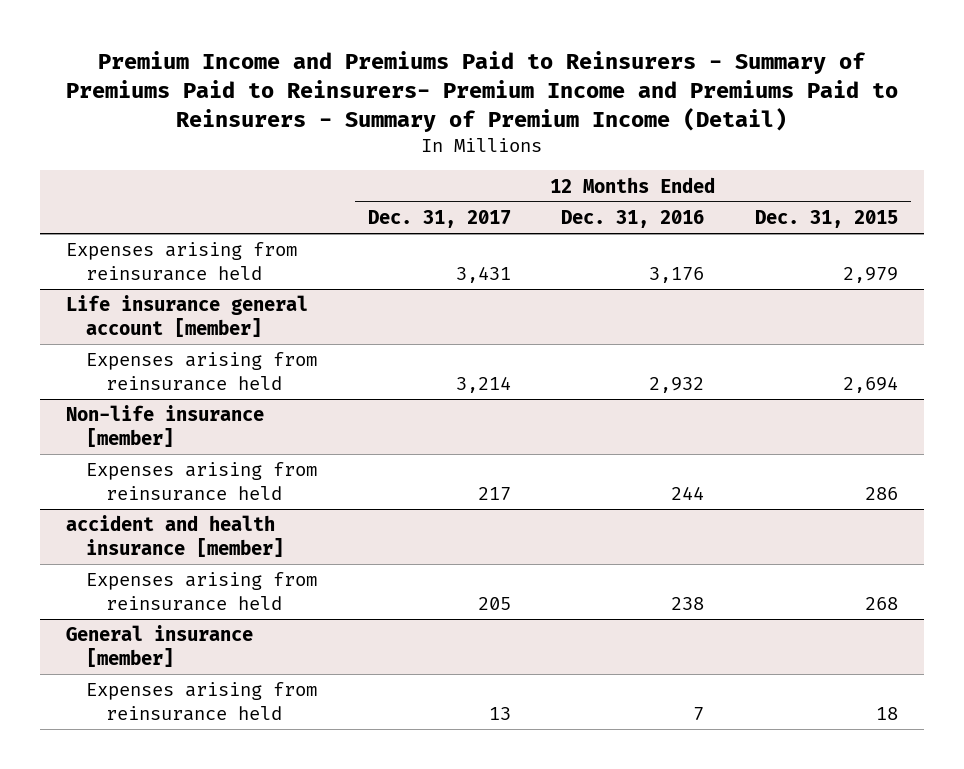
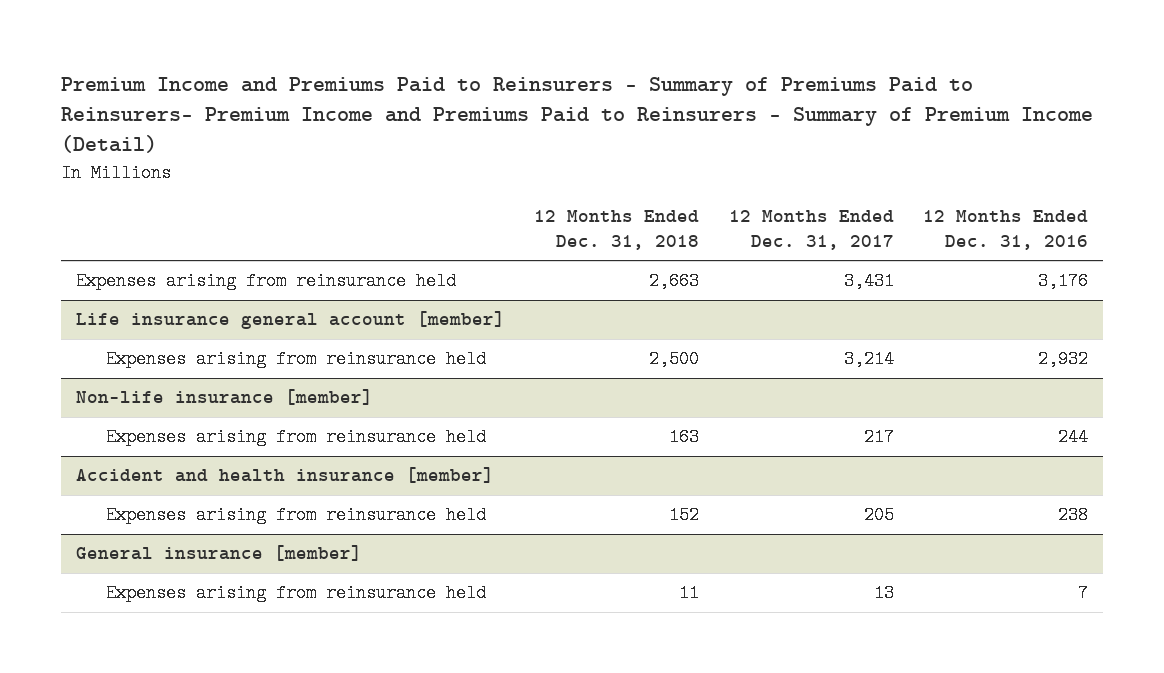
[755,210,899,229] Dec. 31, 2015 -> none
none -> [534,210,700,250] 12 Months Ended Dec. 31, 2018
[65,515,284,557] accident and health insurance [member] -> [75,467,494,484] Accident and health insurance [member]

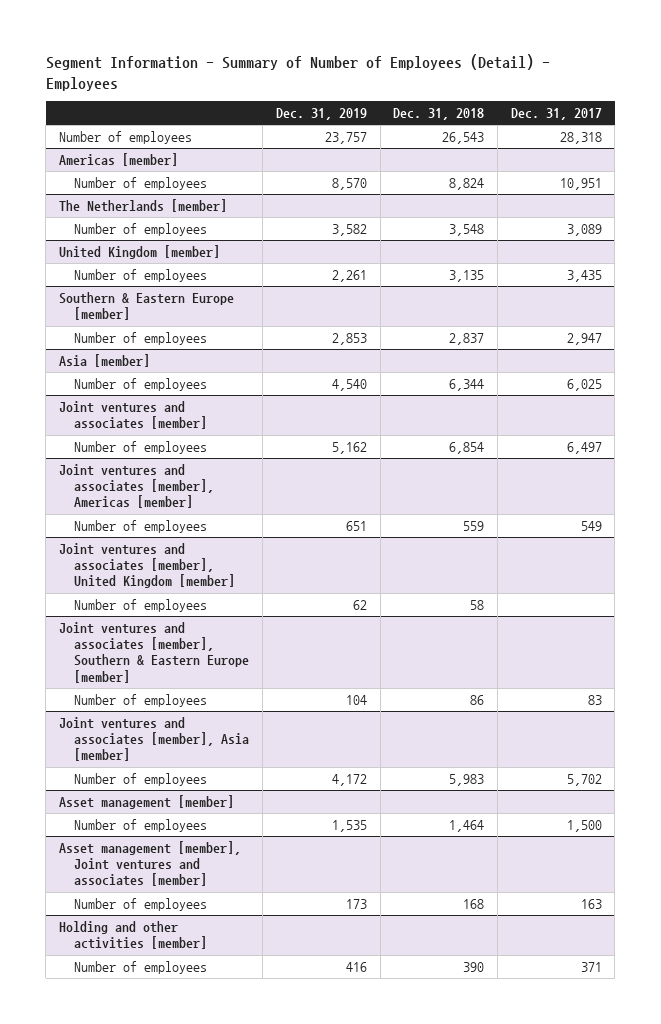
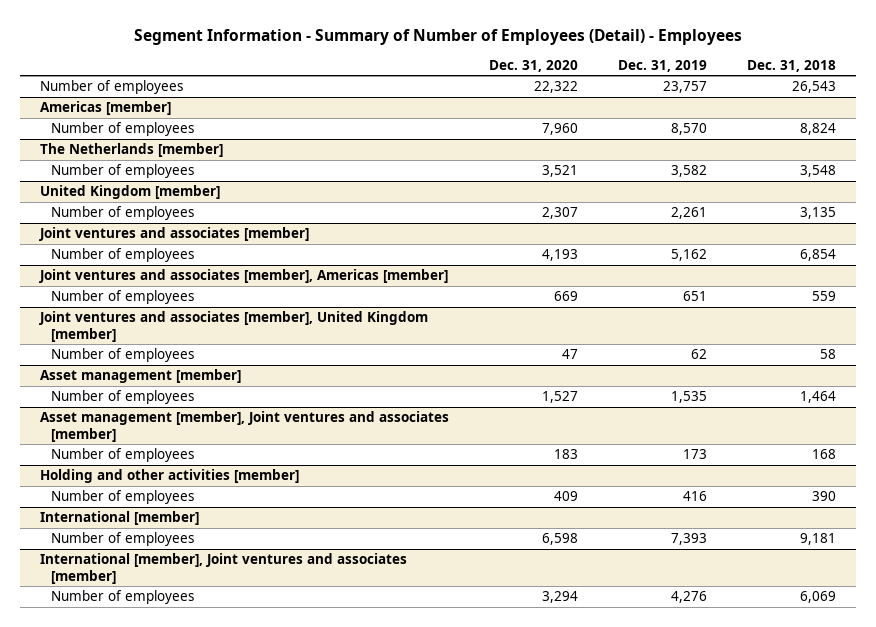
[510,107,602,120] Dec. 31, 2017 -> none
none -> [489,59,579,72] Dec. 31, 2020
[59,291,235,321] Southern & Eastern Europe [member] -> none
[74,331,208,345] Number of employees -> none
[59,353,151,367] Asia [member] -> none
[74,377,208,391] Number of employees -> none
[59,621,250,683] Joint ventures and associates [member], Southern & Eastern Europe [member] -> none
[74,693,208,707] Number of employees -> none
[59,716,250,762] Joint ventures and associates [member], Asia [member] -> none
[74,772,208,786] Number of employees -> none
none -> [40,511,200,526] International [member]
none -> [50,532,194,547] Number of employees
none -> [40,553,408,584] International [member], Joint ventures and associates [member]
none -> [50,590,194,605] Number of employees

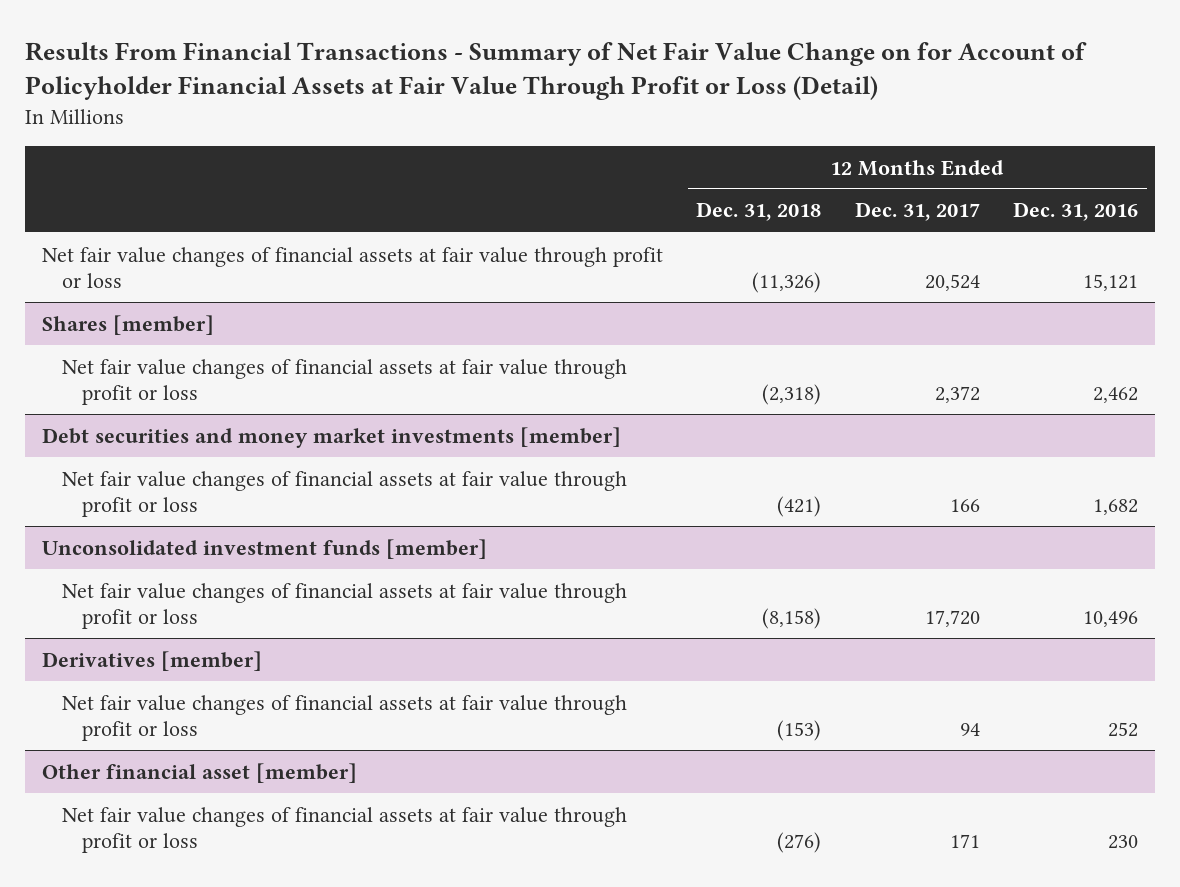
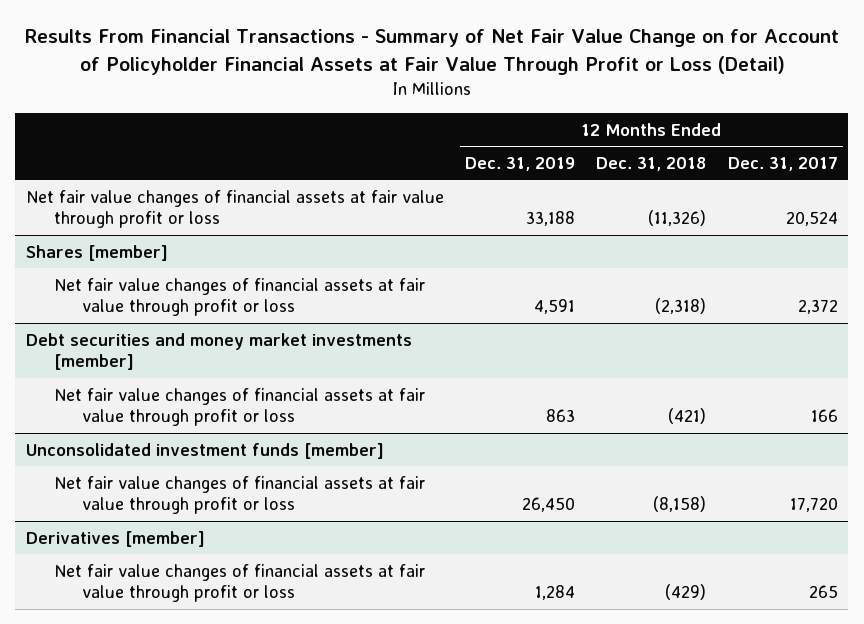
[1013,202,1139,222] Dec. 31, 2016 -> none
none -> [465,156,576,171] Dec. 31, 2019
[41,762,357,783] Other financial asset [member] -> none
[61,806,627,853] Net fair value changes of financial assets at fair value through profit or loss -> none
[777,719,822,741] (153) -> [665,583,707,600] (429)
[959,722,980,736] 94 -> [808,584,838,598] 265

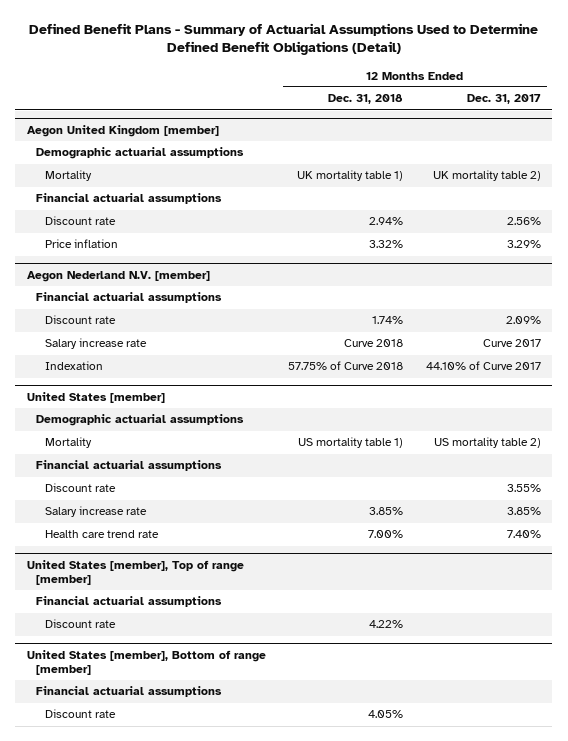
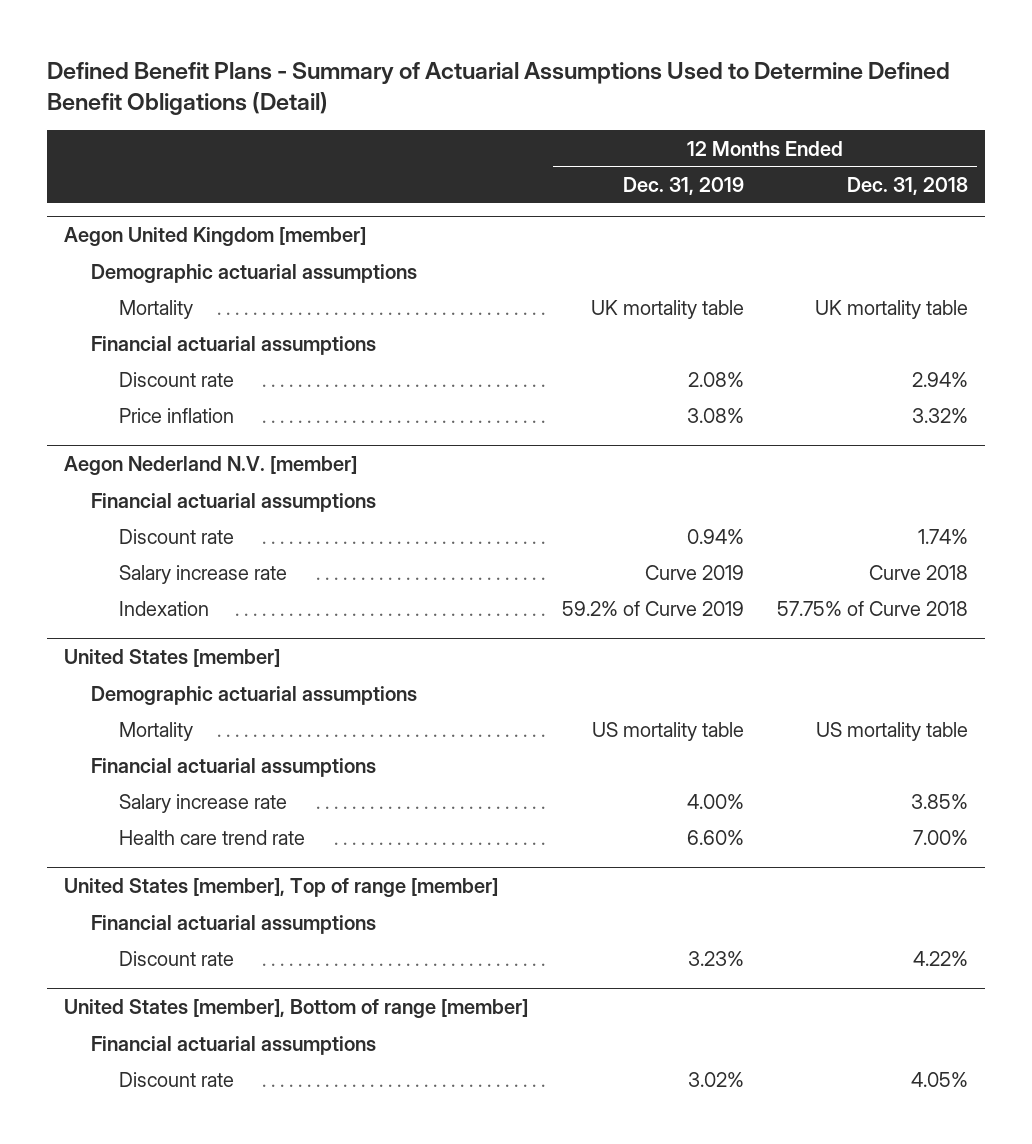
[467,94,542,105] Dec. 31, 2017 -> none
none -> [622,177,744,196] Dec. 31, 2019
[297,170,404,182] UK mortality table 1) -> [815,299,969,319] UK mortality table
[298,437,404,449] US mortality table 1) -> [816,721,969,741] US mortality table
[44,483,116,493] Discount rate -> none

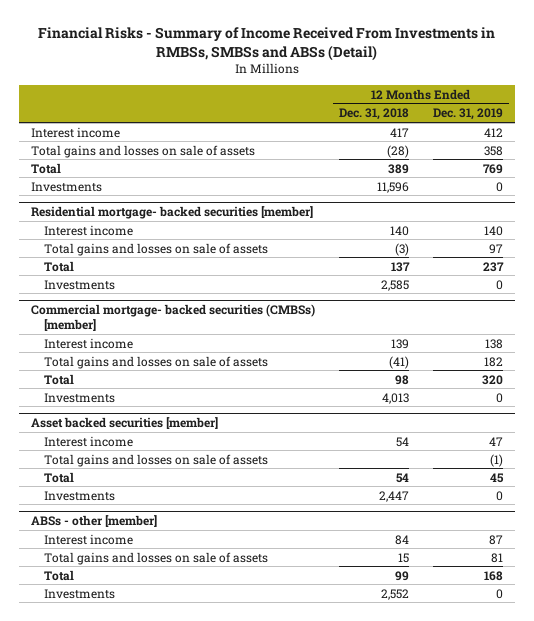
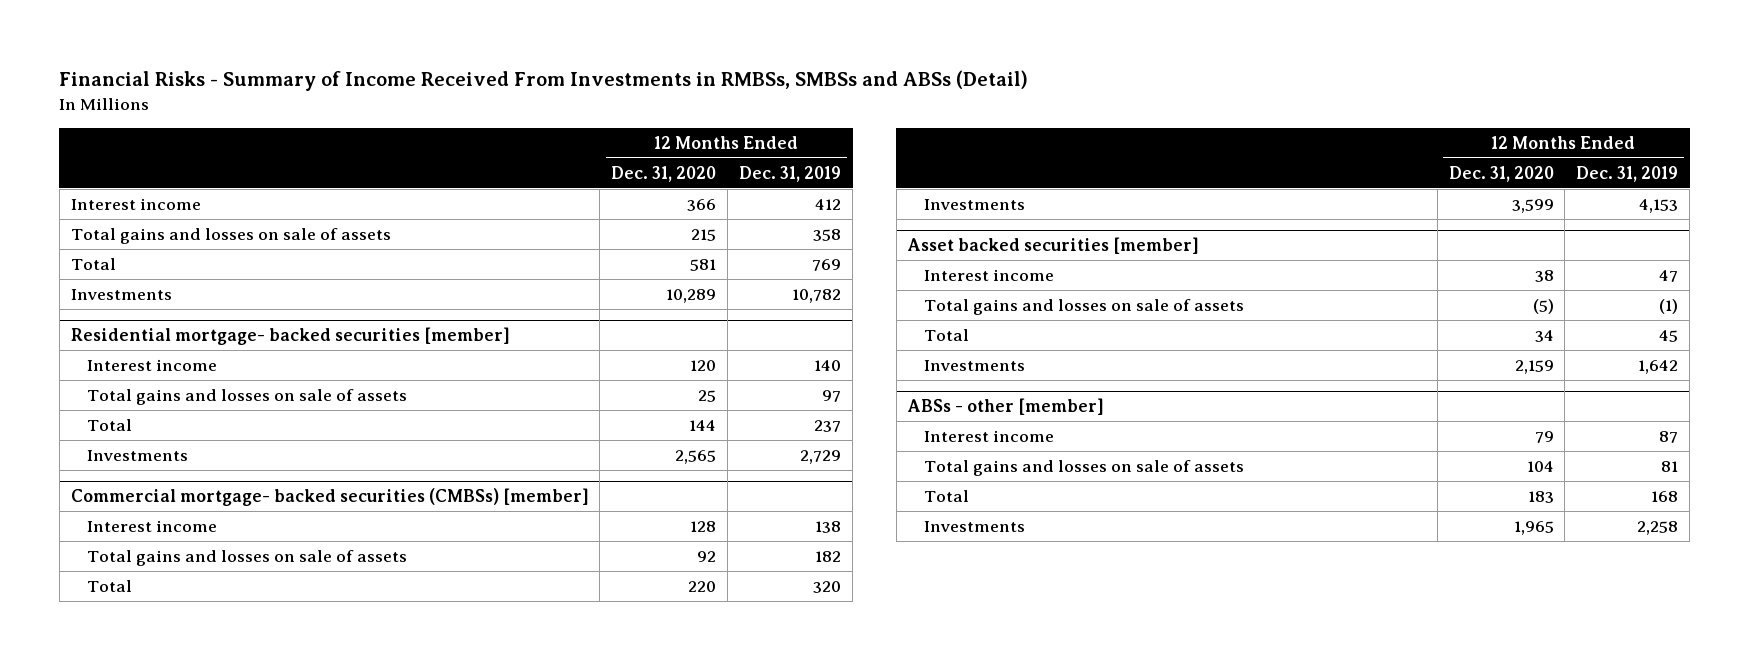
[339,108,410,121] Dec. 31, 2018 -> none
none -> [611,165,717,182] Dec. 31, 2020
[495,181,503,192] 0 -> [792,289,842,304] 10,782
[495,279,503,290] 0 -> [800,450,842,465] 2,729
[495,392,503,403] 0 -> [1639,199,1679,214] 4,153
[495,490,503,501] 0 -> [1638,360,1679,375] 1,642
[495,588,503,599] 0 -> [1637,521,1679,536] 2,258

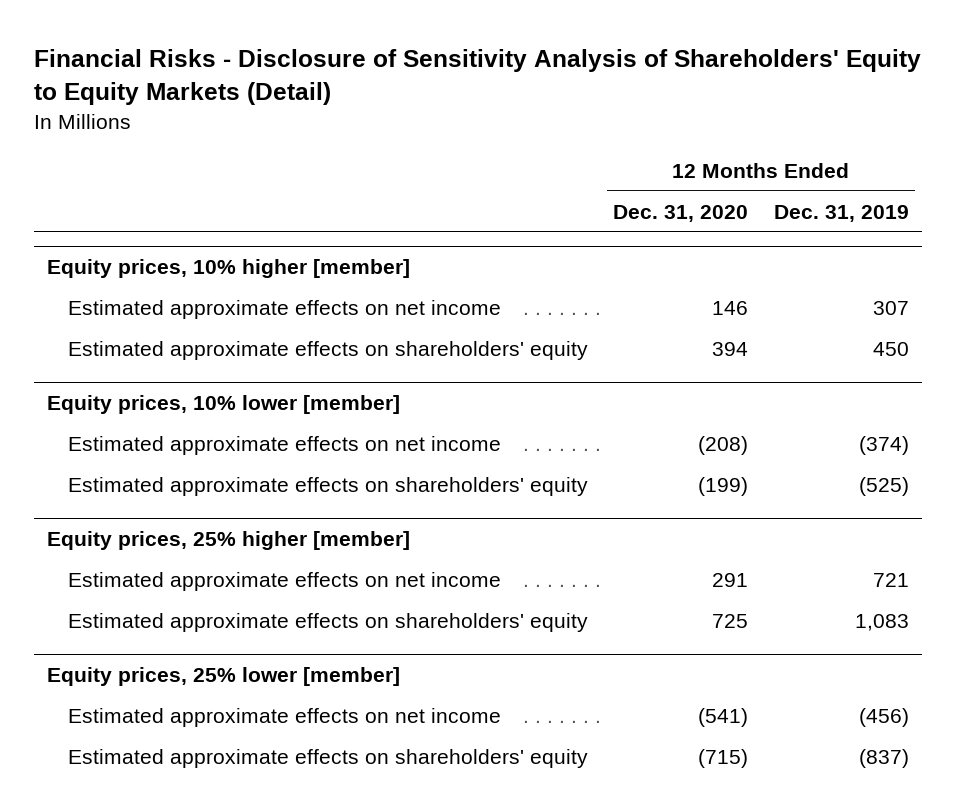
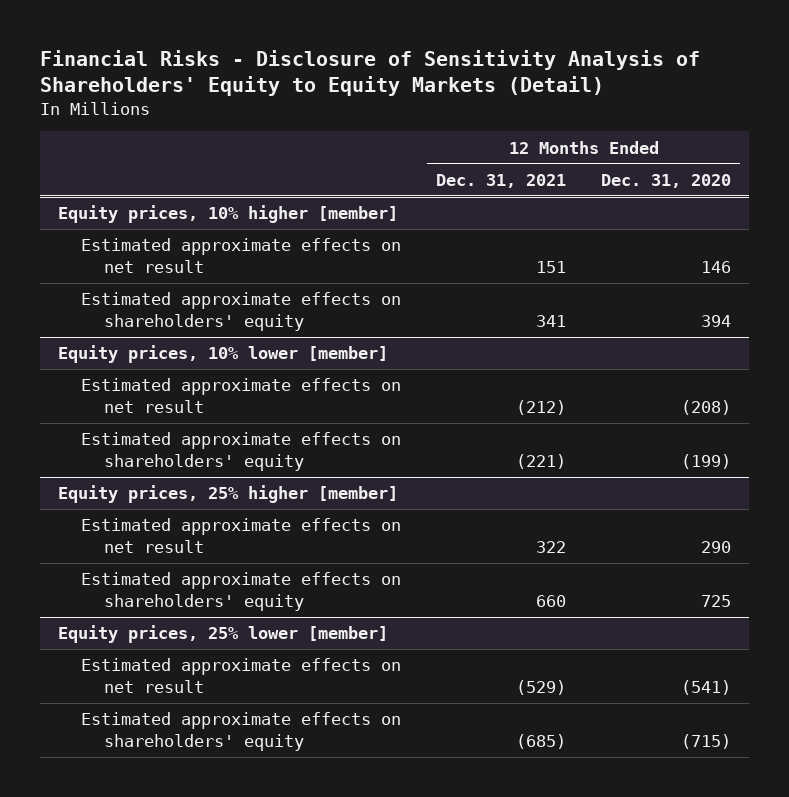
[774,204,910,222] Dec. 31, 2019 -> none
none -> [436,173,567,188] Dec. 31, 2021
[67,299,501,319] Estimated approximate effects on net income -> [80,238,401,273] Estimated approximate effects on net result
[67,435,501,455] Estimated approximate effects on net income -> [80,378,401,413] Estimated approximate effects on net result
[67,571,501,591] Estimated approximate effects on net income -> [80,518,401,553] Estimated approximate effects on net result
[712,572,749,587] 291 -> [701,540,732,553] 290
[67,707,501,727] Estimated approximate effects on net income -> [80,658,401,693] Estimated approximate effects on net result

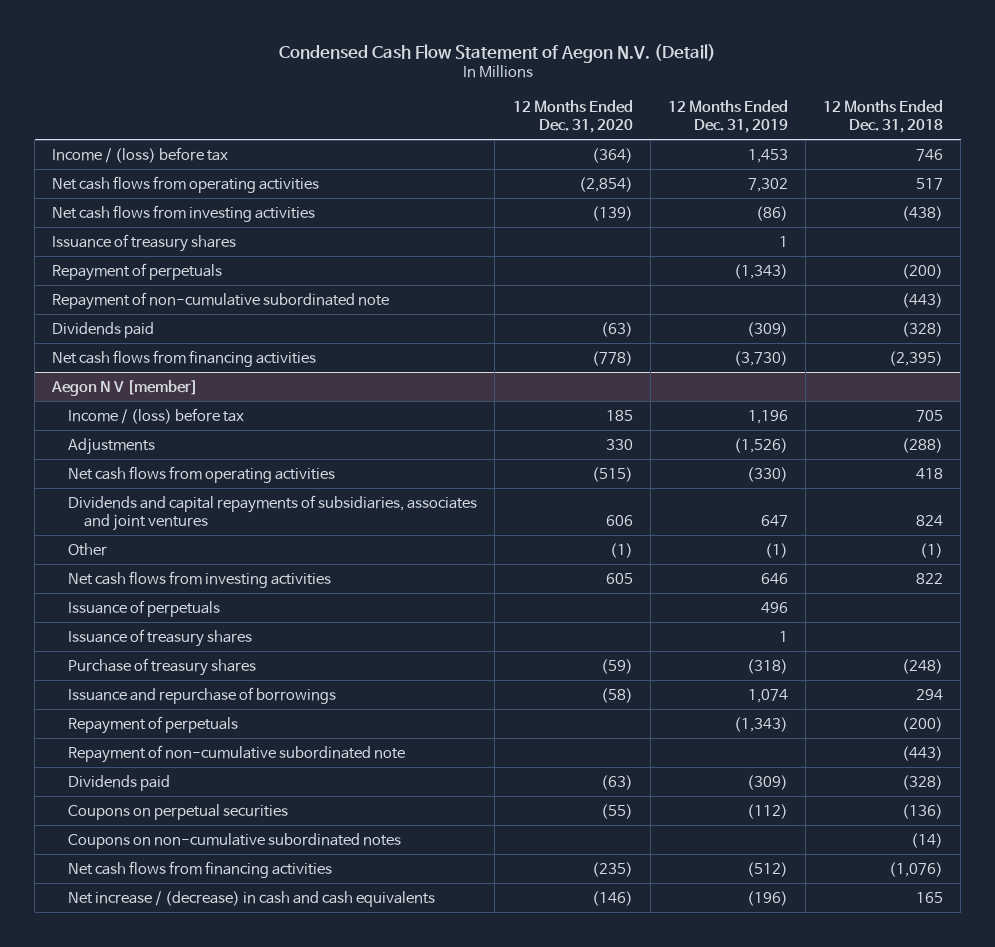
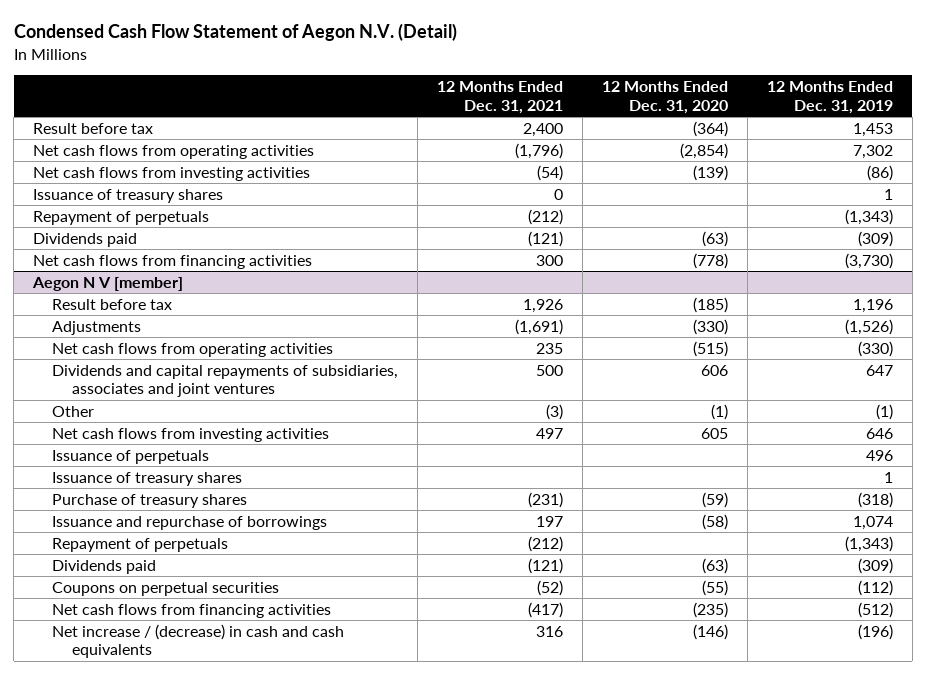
[822,99,943,133] 12 Months Ended Dec. 31, 2018 -> none
none -> [437,81,564,114] 12 Months Ended Dec. 31, 2021
[52,146,229,163] Income / (loss) before tax -> [33,122,154,134] Result before tax
[52,291,390,310] Repayment of non-cumulative subordinated note -> none
[68,407,245,424] Income / (loss) before tax -> [52,298,173,310] Result before tax
[605,409,633,421] 185 -> [692,296,728,313] (185)
[605,438,633,450] 330 -> [692,318,728,335] (330)
[68,744,406,763] Repayment of non-cumulative subordinated note -> none
[68,832,402,849] Coupons on non-cumulative subordinated notes -> none

